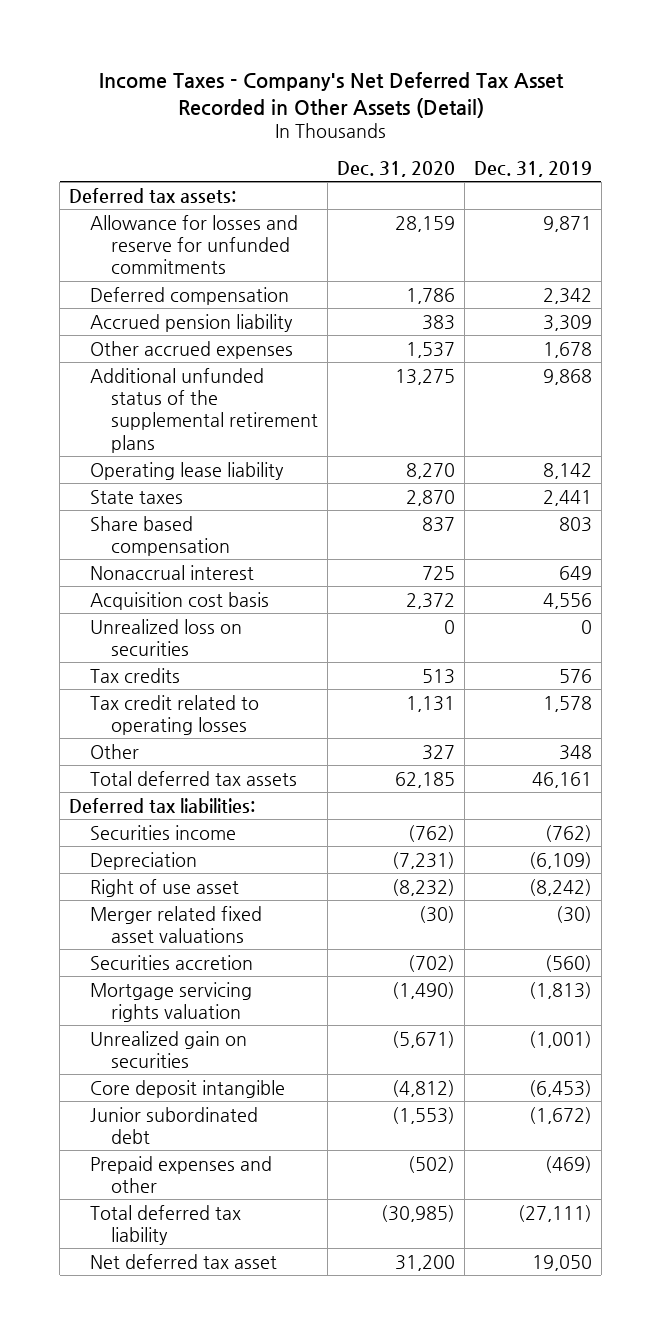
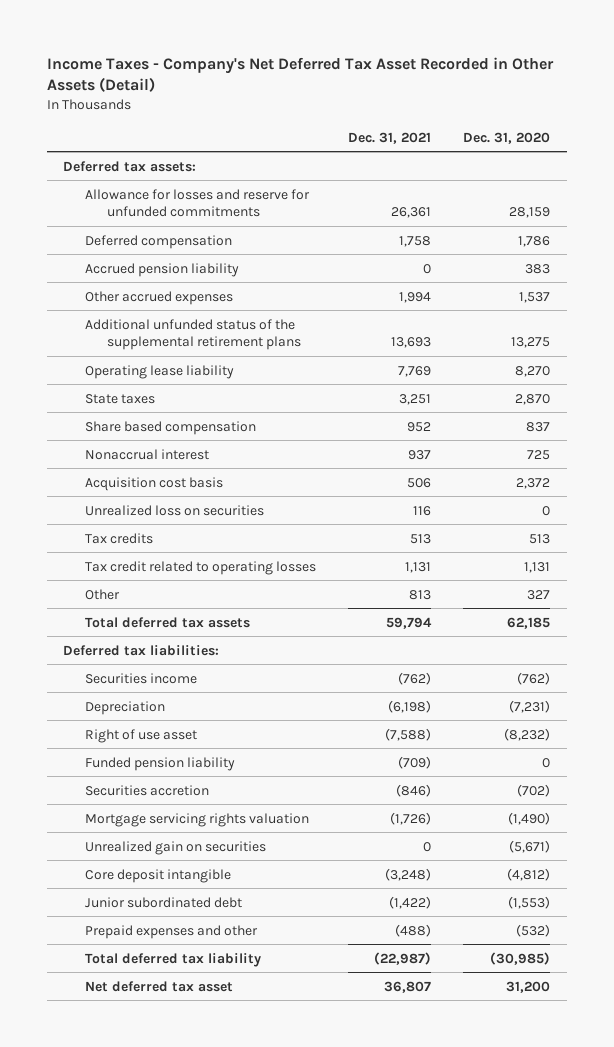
[473,160,592,177] Dec. 31, 2019 -> none
none -> [348,131,432,144] Dec. 31, 2021
[90,905,263,943] Merger related fixed asset valuations -> none
none -> [84,756,235,771] Funded pension liability
[407,1155,455,1173] (502) -> [516,923,551,937] (532)

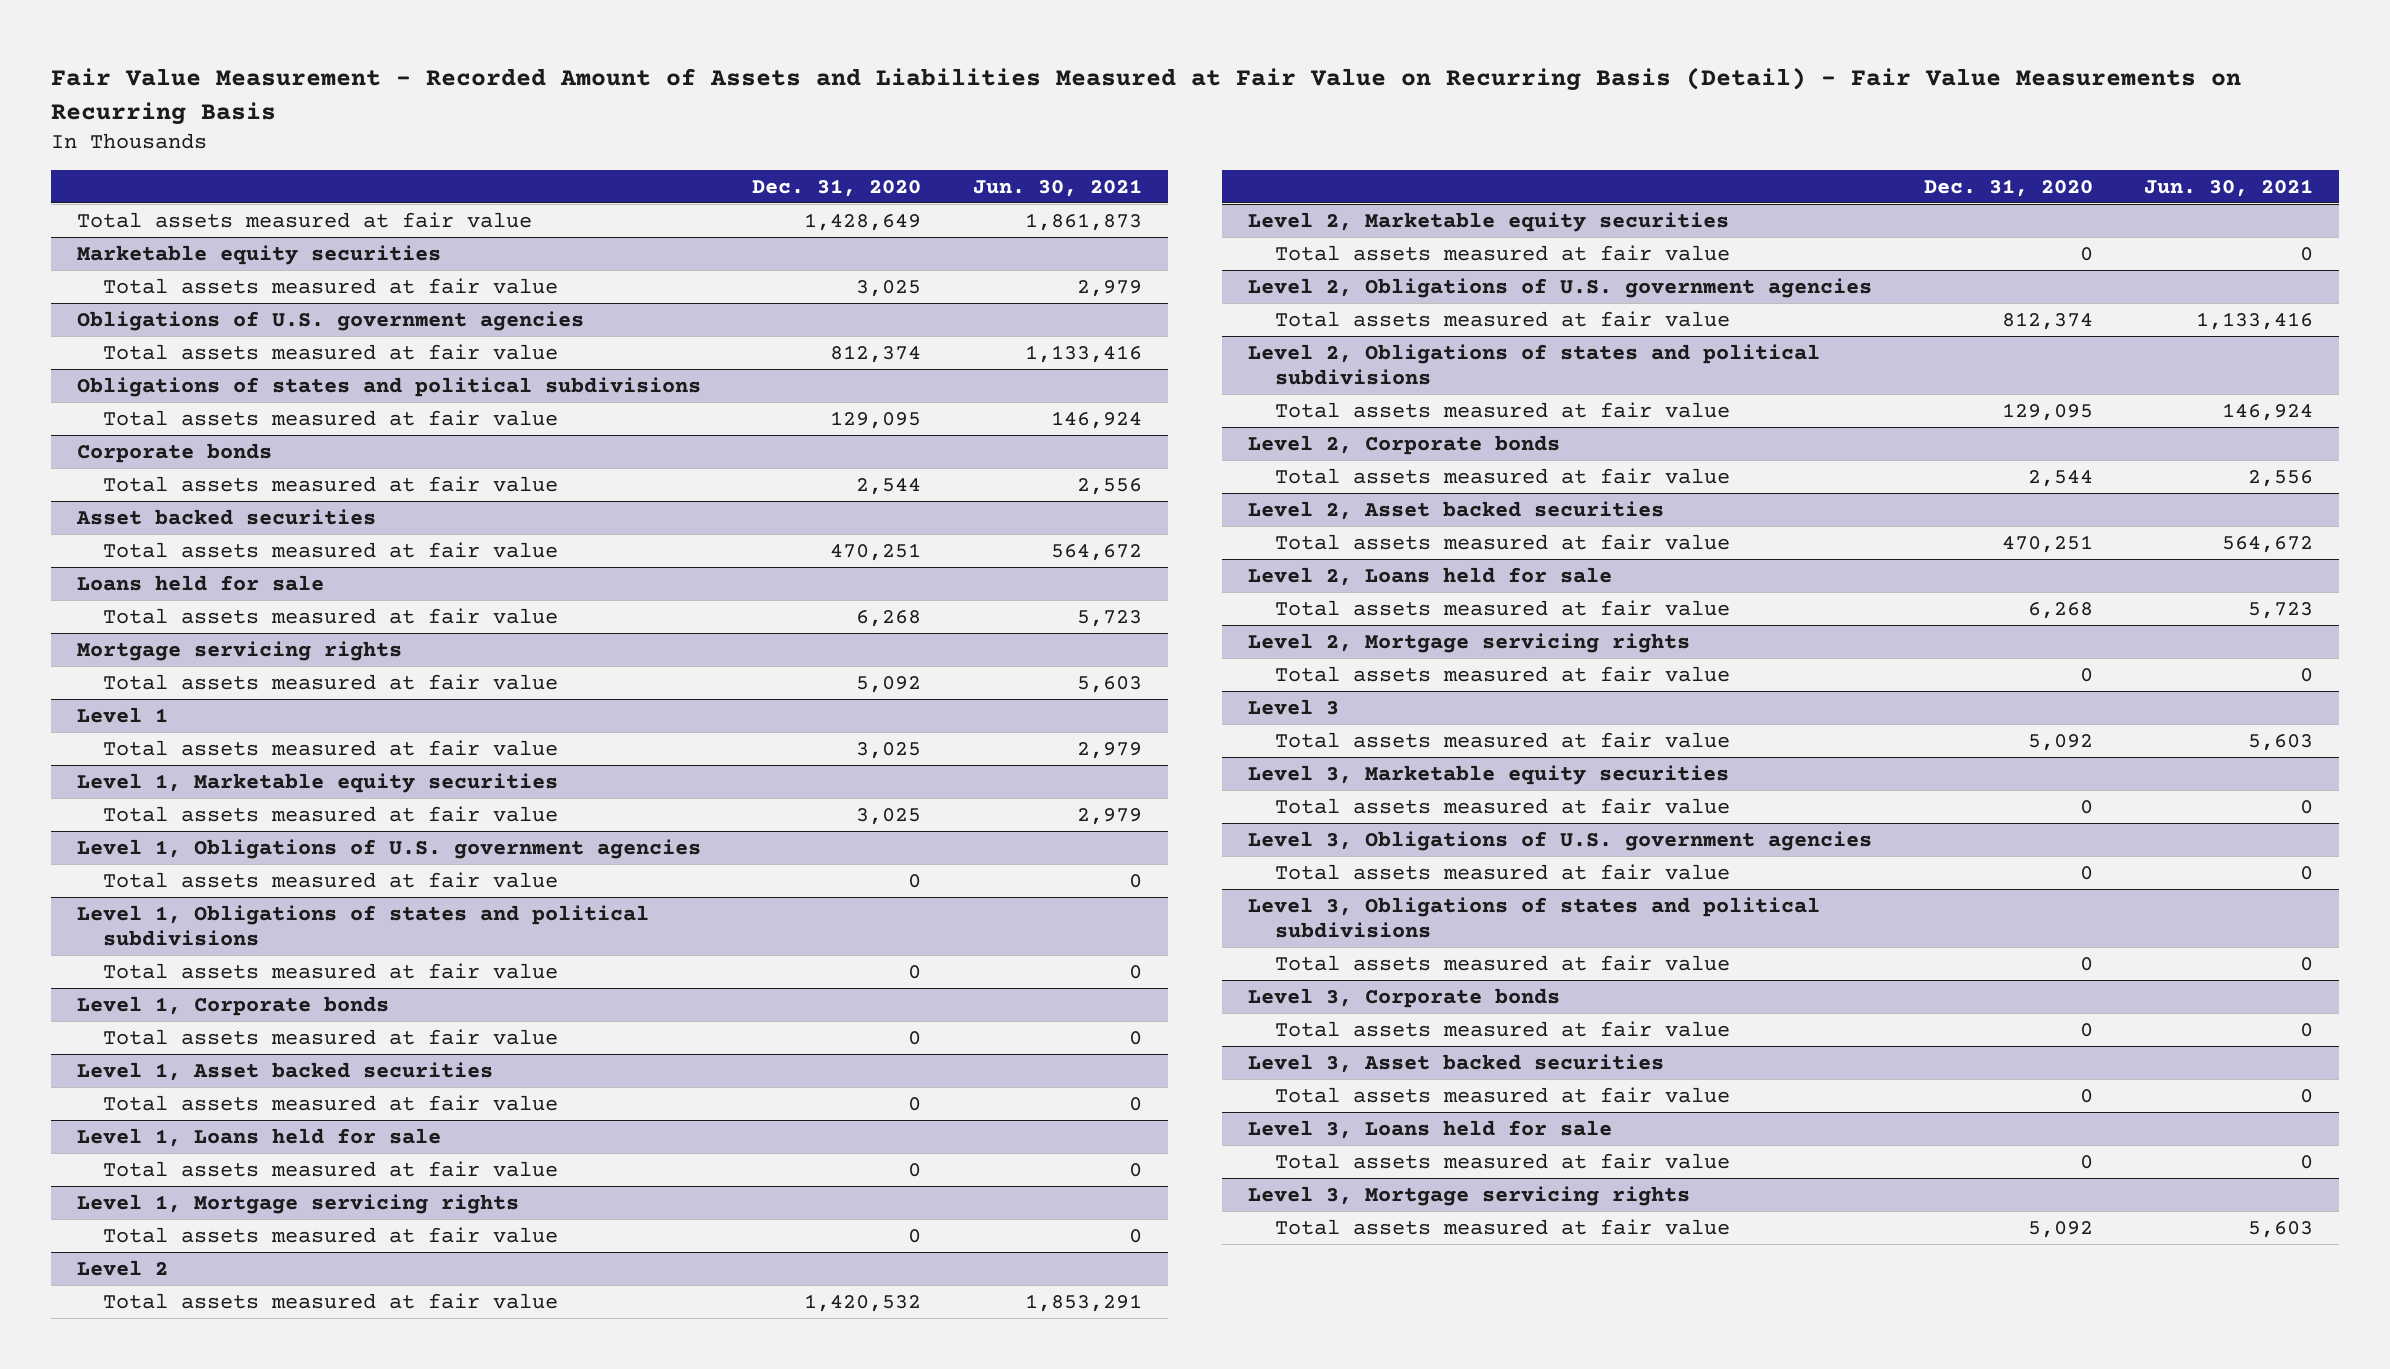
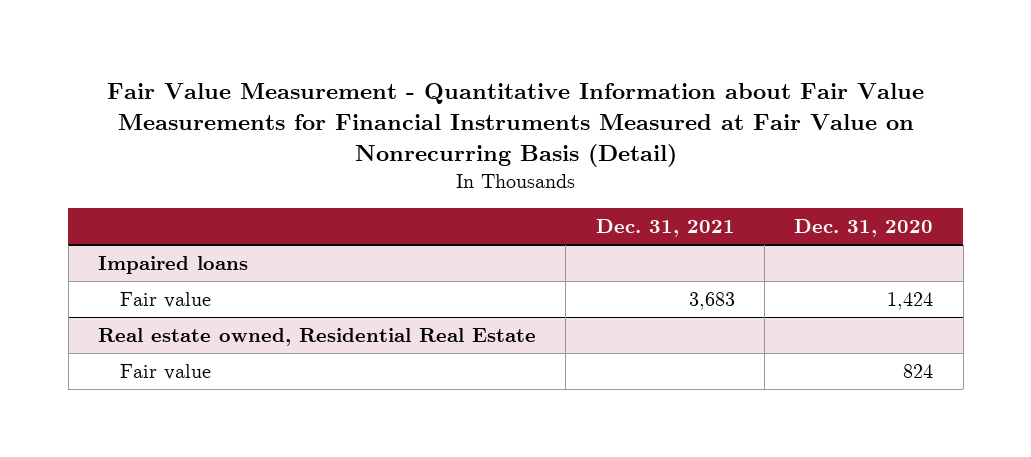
[50,66,2241,125] Fair Value Measurement - Recorded Amount of Assets and Liabilities Measured at Fair Value on Recurring Basis (Detail) - Fair Value Measurements on Recurring Basis -> [106,83,924,168] Fair Value Measurement - Quantitative Information about Fair Value Measurements for Financial Instruments Measured at Fair Value on Nonrecurring Basis (Detail)
[972,178,1142,197] Jun. 30, 2021 -> none
none -> [595,219,735,238] Dec. 31, 2021
[76,244,441,265] Marketable equity securities -> none
[76,310,584,331] Obligations of U.S. government agencies -> none
[103,343,559,360] Total assets measured at fair value -> none
[76,376,701,397] Obligations of states and political subdivisions -> none
[103,409,559,426] Total assets measured at fair value -> none
[76,442,272,463] Corporate bonds -> none
[103,475,559,492] Total assets measured at fair value -> none
[75,508,376,525] Asset backed securities -> none
[103,541,559,558] Total assets measured at fair value -> none
[76,574,324,591] Loans held for sale -> none
[103,607,559,624] Total assets measured at fair value -> none
[76,640,402,661] Mortgage servicing rights -> none
[103,673,559,690] Total assets measured at fair value -> none
[76,706,168,723] Level 1 -> none
[103,739,559,756] Total assets measured at fair value -> none
[76,772,558,793] Level 1, Marketable equity securities -> none
[103,805,559,822] Total assets measured at fair value -> none
[76,838,701,859] Level 1, Obligations of U.S. government agencies -> none
[103,871,559,888] Total assets measured at fair value -> none
[76,904,649,947] Level 1, Obligations of states and political subdivisions -> none
[103,962,559,979] Total assets measured at fair value -> none
[76,995,389,1016] Level 1, Corporate bonds -> none
[103,1028,559,1045] Total assets measured at fair value -> none
[76,1061,493,1081] Level 1, Asset backed securities -> none
[103,1094,559,1111] Total assets measured at fair value -> none
[76,1127,441,1147] Level 1, Loans held for sale -> none
[103,1160,559,1177] Total assets measured at fair value -> none
[76,1193,519,1214] Level 1, Mortgage servicing rights -> none
[103,1226,559,1243] Total assets measured at fair value -> none
[76,1259,168,1276] Level 2 -> none
[103,1292,559,1309] Total assets measured at fair value -> none
[1248,211,1730,232] Level 2, Marketable equity securities -> none
[1274,244,1730,261] Total assets measured at fair value -> none
[1248,277,1873,298] Level 2, Obligations of U.S. government agencies -> none
[1274,310,1730,327] Total assets measured at fair value -> none
[1248,343,1821,386] Level 2, Obligations of states and political subdivisions -> none
[1274,401,1730,418] Total assets measured at fair value -> none
[1248,434,1561,455] Level 2, Corporate bonds -> none
[1274,467,1730,484] Total assets measured at fair value -> none
[1248,500,1665,520] Level 2, Asset backed securities -> none
[1274,533,1730,550] Total assets measured at fair value -> none
[1248,566,1613,586] Level 2, Loans held for sale -> none
[1274,599,1730,616] Total assets measured at fair value -> none
[1248,632,1691,653] Level 2, Mortgage servicing rights -> none
[1274,665,1730,682] Total assets measured at fair value -> none
[1248,698,1340,715] Level 3 -> none
[1274,731,1730,748] Total assets measured at fair value -> none
[1248,764,1730,785] Level 3, Marketable equity securities -> none
[1274,797,1730,814] Total assets measured at fair value -> none
[1248,830,1873,851] Level 3, Obligations of U.S. government agencies -> none
[1274,863,1730,880] Total assets measured at fair value -> none
[1248,896,1821,939] Level 3, Obligations of states and political subdivisions -> none
[1274,954,1730,971] Total assets measured at fair value -> none
[1248,987,1561,1008] Level 3, Corporate bonds -> none
[1274,1020,1730,1037] Total assets measured at fair value -> none
[1248,1053,1665,1073] Level 3, Asset backed securities -> none
[1274,1086,1730,1103] Total assets measured at fair value -> none
[1248,1119,1613,1139] Level 3, Loans held for sale -> none
[1274,1152,1730,1169] Total assets measured at fair value -> none
[1248,1185,1691,1206] Level 3, Mortgage servicing rights -> none
[1274,1218,1730,1235] Total assets measured at fair value -> none
none -> [97,256,248,275] Impaired loans
[76,211,532,228] Total assets measured at fair value -> [119,292,211,309] Fair value
[804,212,922,231] 1,428,649 -> [887,292,934,311] 1,424
none -> [97,328,536,347] Real estate owned, Residential Real Estate
[103,277,559,294] Total assets measured at fair value -> [119,364,211,381] Fair value
[856,279,922,297] 3,025 -> [903,364,934,379] 824

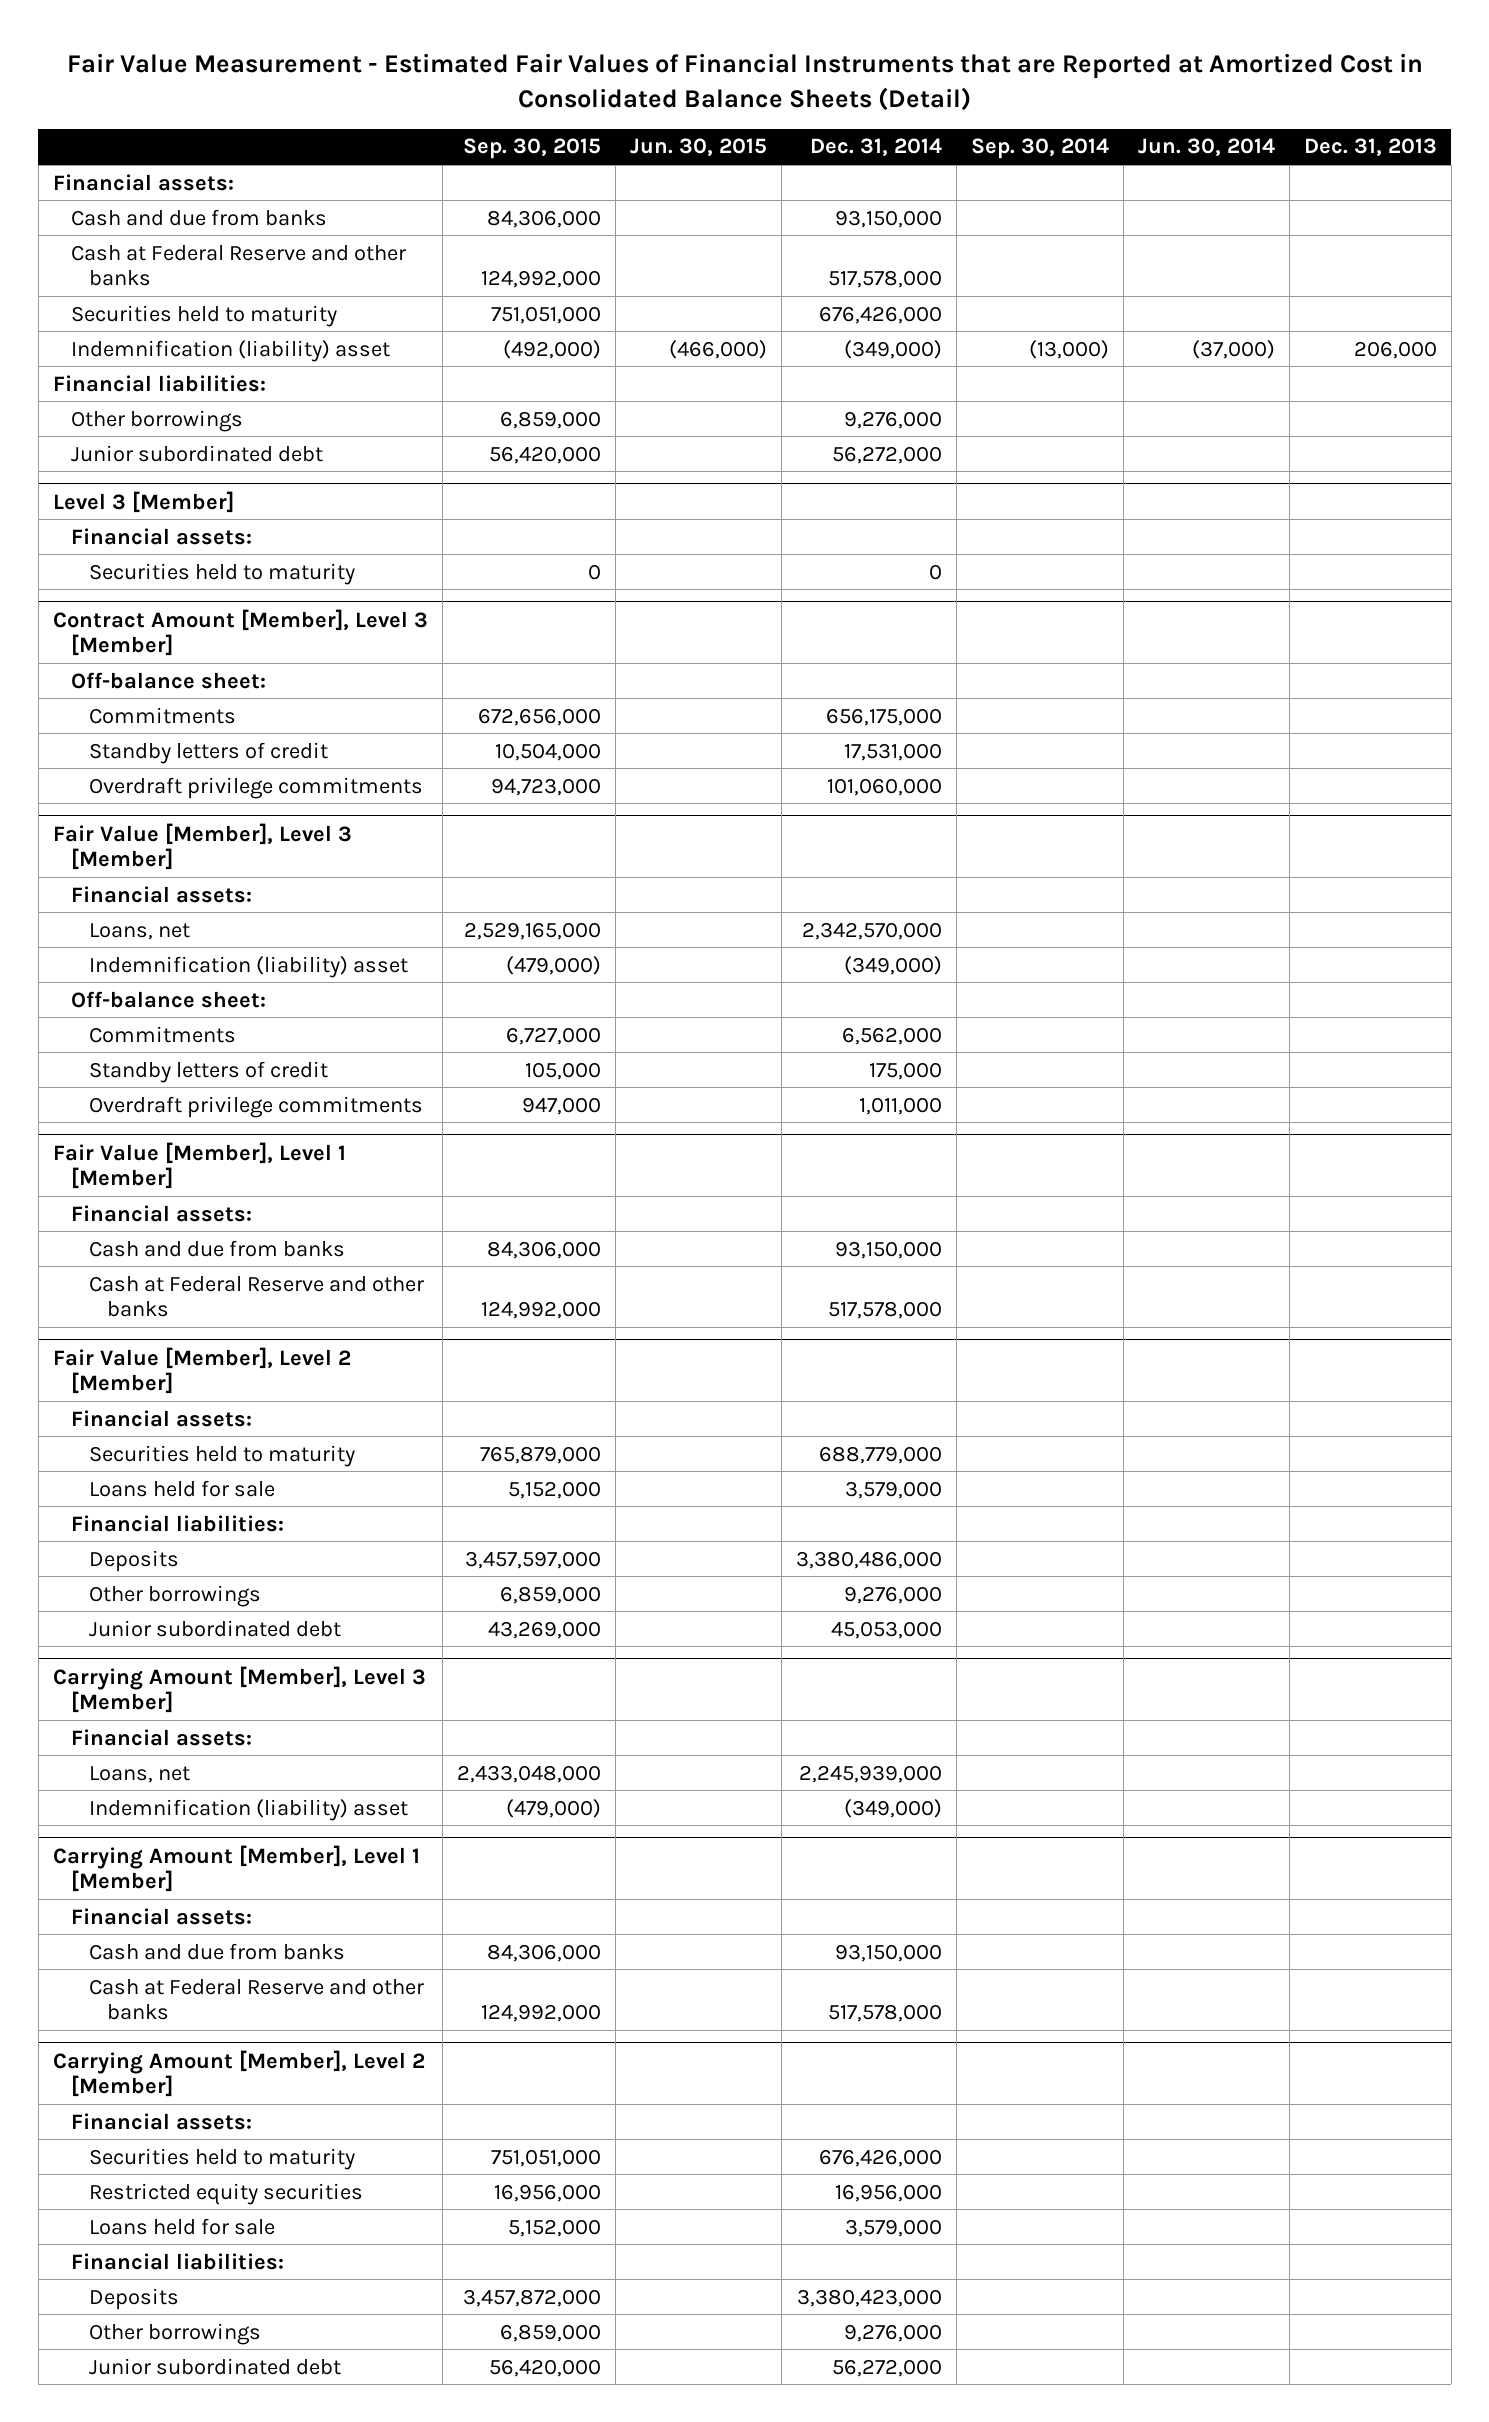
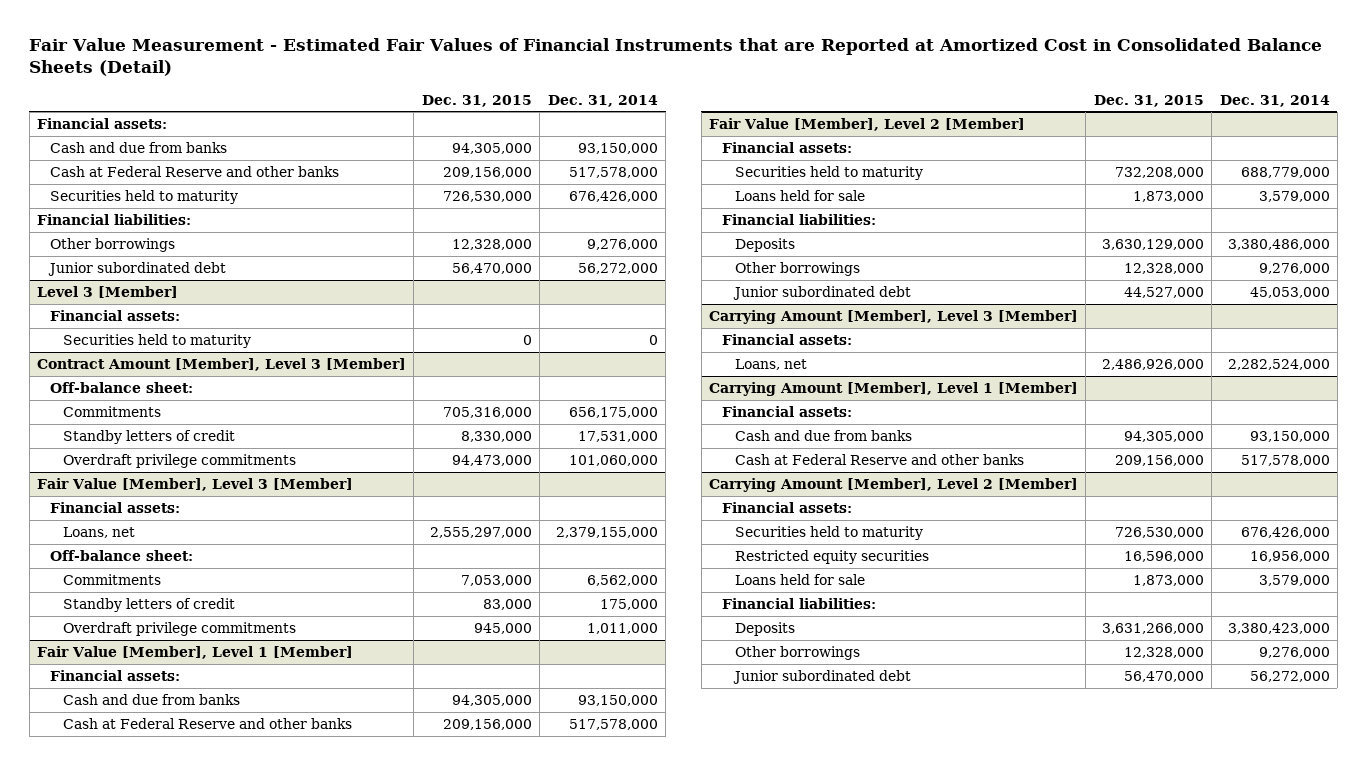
[462,138,601,160] Sep. 30, 2015 -> none
[629,138,767,157] Jun. 30, 2015 -> none
[970,138,1109,160] Sep. 30, 2014 -> none
[1137,138,1275,157] Jun. 30, 2014 -> none
[1303,138,1437,157] Dec. 31, 2013 -> none
none -> [421,94,532,107] Dec. 31, 2015
[70,339,390,362] Indemnification (liability) asset -> none
[88,955,408,978] Indemnification (liability) asset -> none
[801,921,942,940] 2,342,570,000 -> [555,527,658,539] 2,379,155,000
[88,1798,408,1821] Indemnification (liability) asset -> none
[798,1764,942,1783] 2,245,939,000 -> [1227,359,1330,371] 2,282,524,000

